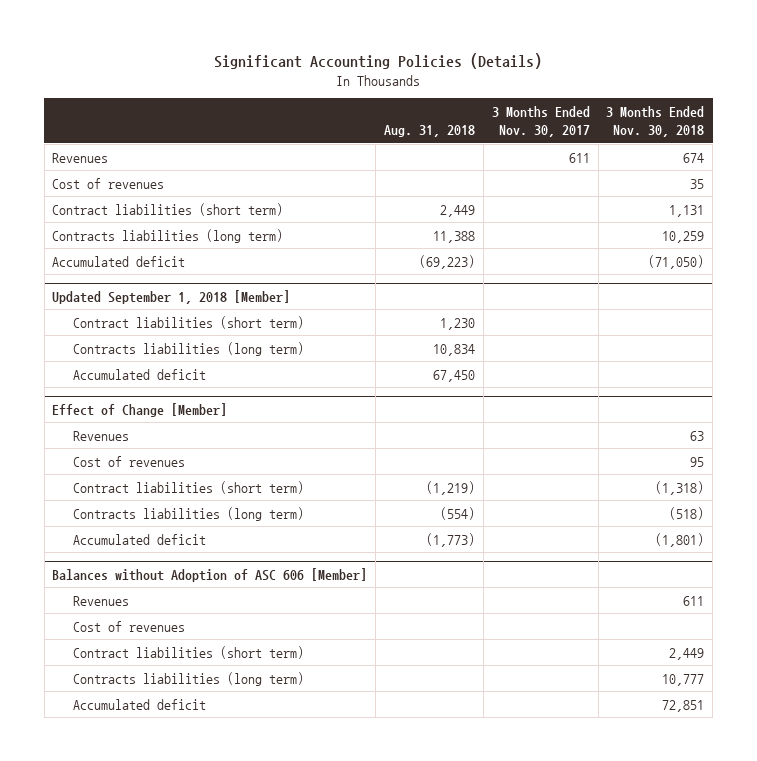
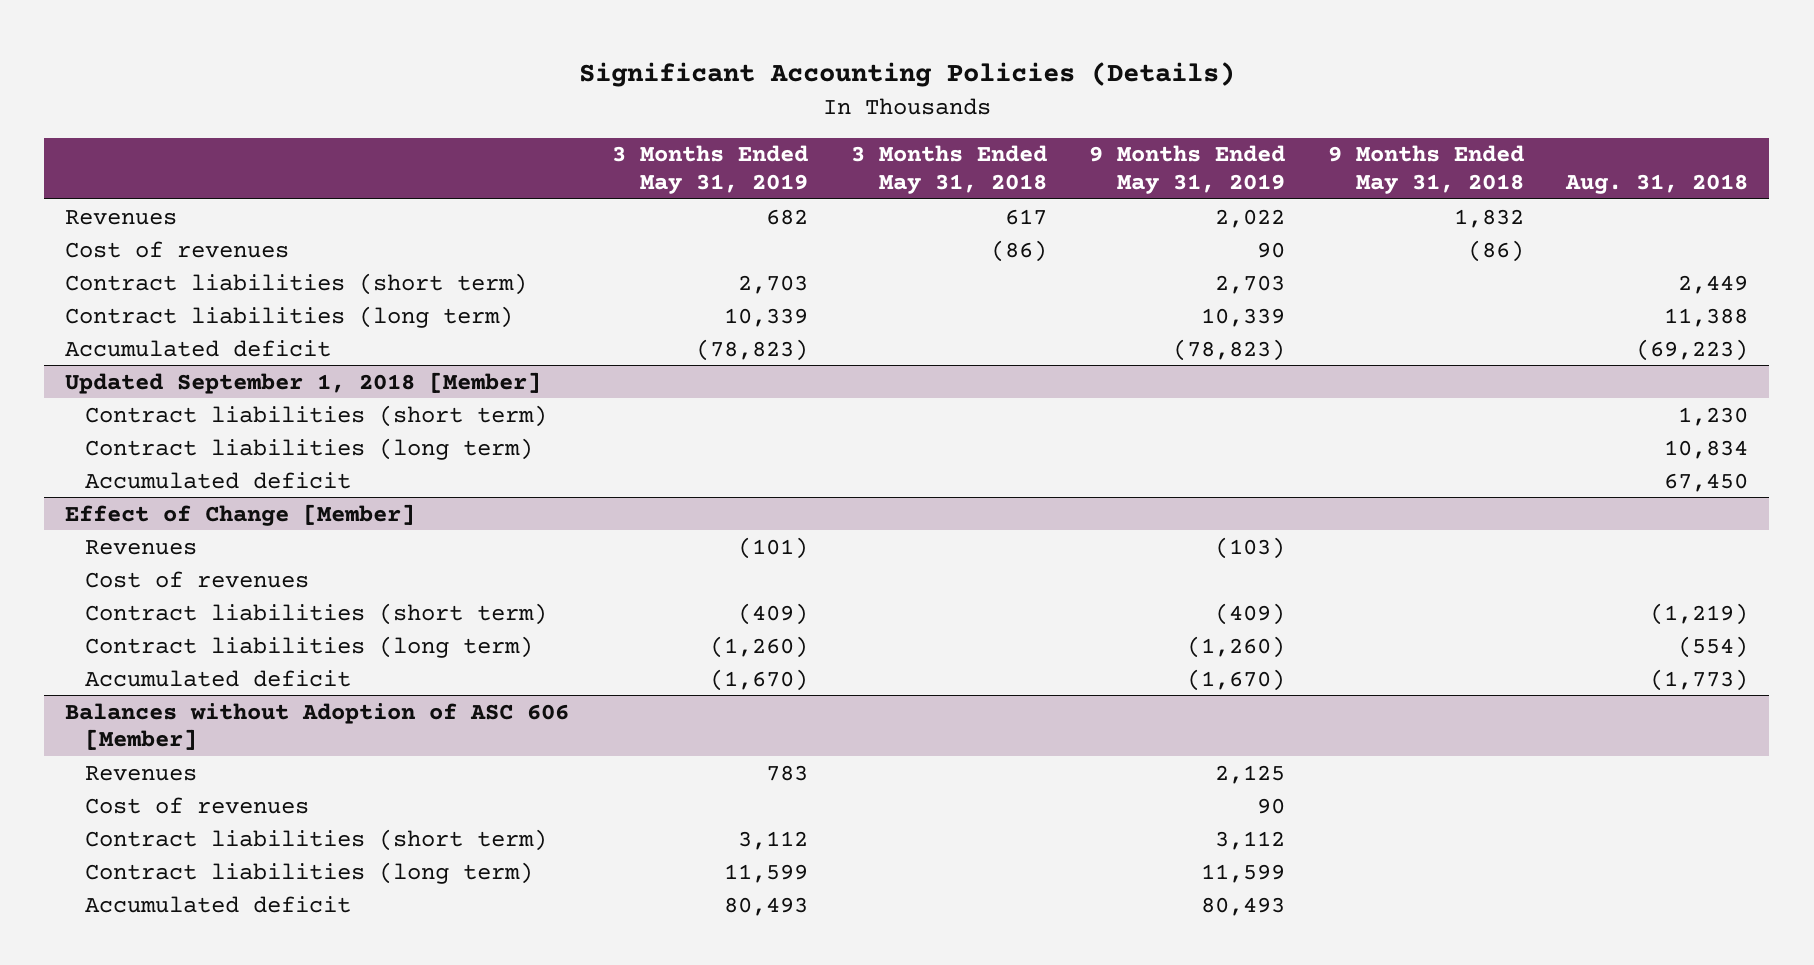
[491,105,590,138] 3 Months Ended Nov. 30, 2017 -> none
[606,105,705,138] 3 Months Ended Nov. 30, 2018 -> none
none -> [611,145,808,194] 3 Months Ended May 31, 2019
none -> [850,145,1047,194] 3 Months Ended May 31, 2018
none -> [1089,145,1286,194] 9 Months Ended May 31, 2019
none -> [1327,145,1524,194] 9 Months Ended May 31, 2018
[52,228,284,243] Contracts liabilities (long term) -> [65,305,514,328] Contract liabilities (long term)
[73,341,305,356] Contracts liabilities (long term) -> [84,437,533,460] Contract liabilities (long term)
[73,506,305,521] Contracts liabilities (long term) -> [84,635,533,658] Contract liabilities (long term)
[73,671,305,686] Contracts liabilities (long term) -> [84,861,533,884] Contract liabilities (long term)

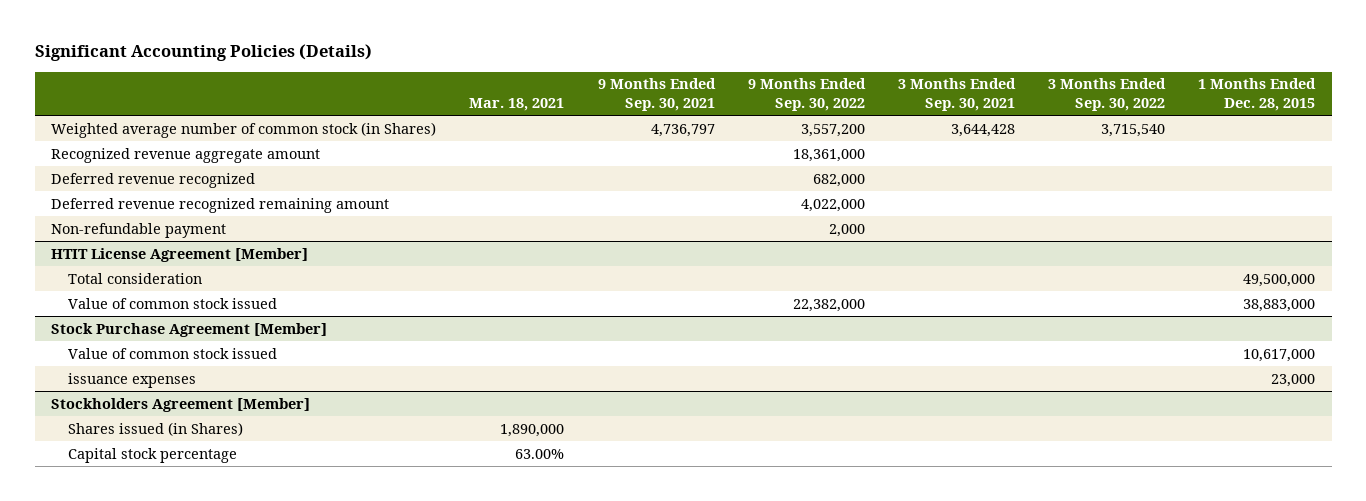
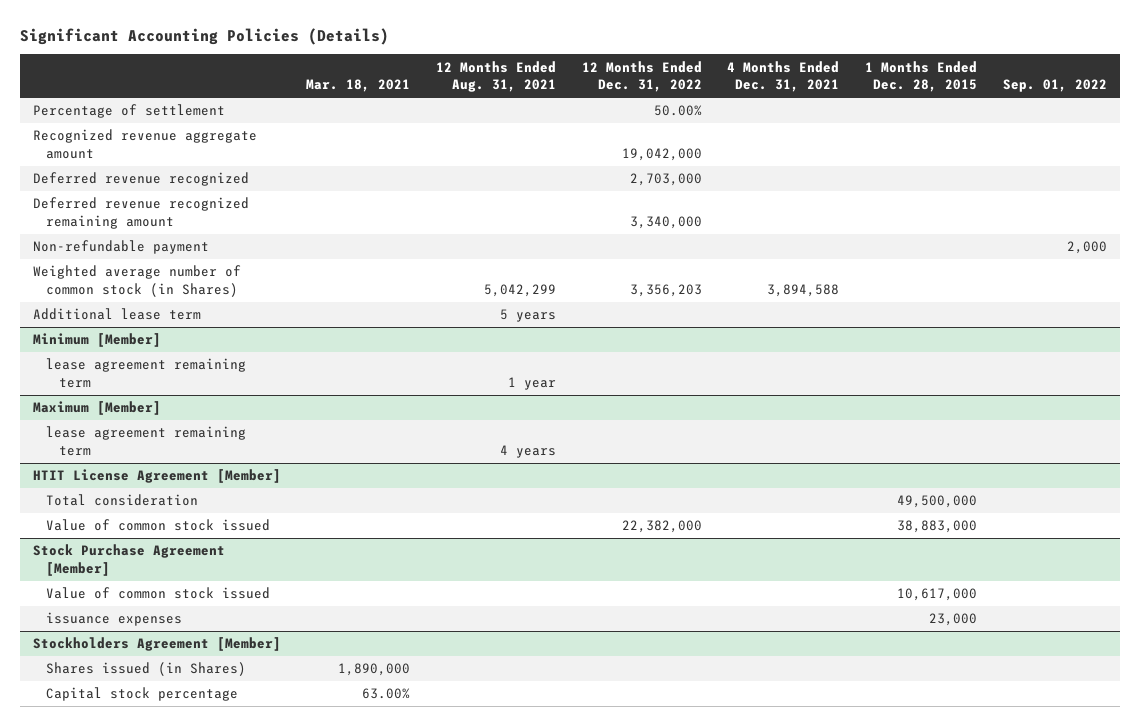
[597,78,716,111] 9 Months Ended Sep. 30, 2021 -> none
[747,78,866,111] 9 Months Ended Sep. 30, 2022 -> none
[897,78,1016,111] 3 Months Ended Sep. 30, 2021 -> none
[1047,78,1166,111] 3 Months Ended Sep. 30, 2022 -> none
none -> [436,60,557,92] 12 Months Ended Aug. 31, 2021
none -> [581,60,702,92] 12 Months Ended Dec. 31, 2022
none -> [727,60,840,92] 4 Months Ended Dec. 31, 2021
none -> [1002,78,1107,92] Sep. 01, 2022
none -> [32,104,225,119] Percentage of settlement
[51,121,437,138] Weighted average number of common stock (in Shares) -> [32,265,241,297] Weighted average number of common stock (in Shares)
none -> [32,308,201,321] Additional lease term
none -> [32,333,161,348] Minimum [Member]
none -> [46,358,247,388] lease agreement remaining term
none -> [32,401,161,416] Maximum [Member]
none -> [46,426,247,456] lease agreement remaining term

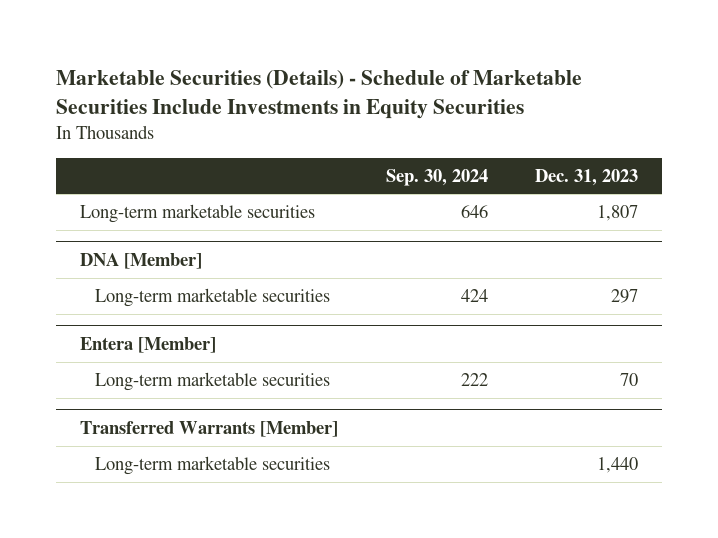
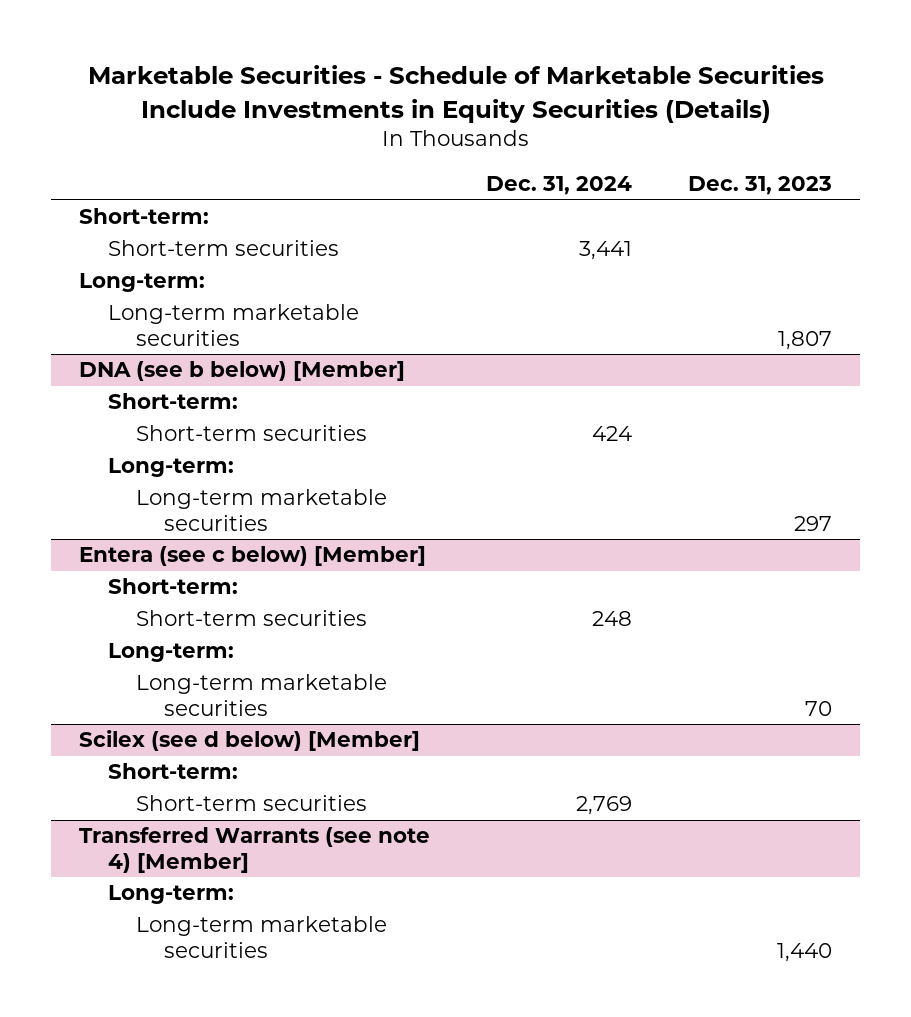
[56,69,583,119] Marketable Securities (Details) - Schedule of Marketable Securities Include Investments in Equity Securities -> [87,65,824,123] Marketable Securities - Schedule of Marketable Securities Include Investments in Equity Securities (Details)
[385,168,488,186] Sep. 30, 2024 -> none
none -> [486,176,633,196] Dec. 31, 2024
none -> [79,208,210,225] Short-term:
none -> [107,240,339,257] Short-term securities
none -> [79,273,206,293] Long-term:
[79,253,202,270] DNA [Member] -> [79,361,406,382] DNA (see b below) [Member]
none -> [107,393,238,410] Short-term:
none -> [135,425,367,442] Short-term securities
none -> [107,458,234,478] Long-term:
[79,337,216,354] Entera [Member] -> [79,546,427,567] Entera (see c below) [Member]
none -> [107,578,238,595] Short-term:
none -> [135,610,367,627] Short-term securities
none -> [107,643,234,663] Long-term:
none -> [79,730,421,752] Scilex (see d below) [Member]
none -> [107,763,238,780] Short-term:
none -> [135,795,367,812] Short-term securities
[79,421,338,438] Transferred Warrants [Member] -> [79,827,431,873] Transferred Warrants (see note 4) [Member]
none -> [107,885,234,905] Long-term:

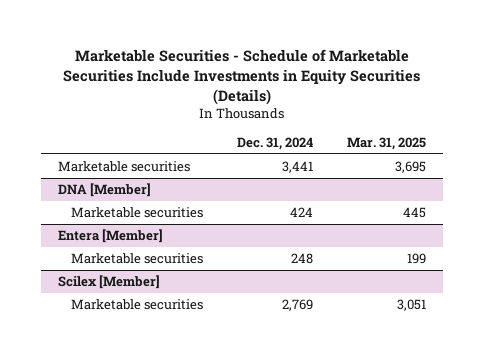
[688,176,833,196] Dec. 31, 2023 -> none
none -> [346,136,426,150] Mar. 31, 2025
[79,208,210,225] Short-term: -> none
[79,273,206,293] Long-term: -> none
[107,304,359,346] Long-term marketable securities -> none
[107,393,238,410] Short-term: -> none
[107,458,234,478] Long-term: -> none
[135,489,387,531] Long-term marketable securities -> none
[107,578,238,595] Short-term: -> none
[107,643,234,663] Long-term: -> none
[135,674,387,716] Long-term marketable securities -> none
[107,763,238,780] Short-term: -> none
[79,827,431,873] Transferred Warrants (see note 4) [Member] -> none
[107,885,234,905] Long-term: -> none
[135,916,387,958] Long-term marketable securities -> none
[107,240,339,257] Short-term securities -> [58,161,191,173] Marketable securities
[79,361,406,382] DNA (see b below) [Member] -> [58,183,152,198] DNA [Member]
[135,425,367,442] Short-term securities -> [71,207,204,219] Marketable securities
[79,546,427,567] Entera (see c below) [Member] -> [58,229,164,244] Entera [Member]
[135,610,367,627] Short-term securities -> [71,253,204,265] Marketable securities
[79,730,421,752] Scilex (see d below) [Member] -> [58,275,161,290] Scilex [Member]
[135,795,367,812] Short-term securities -> [71,299,204,311] Marketable securities

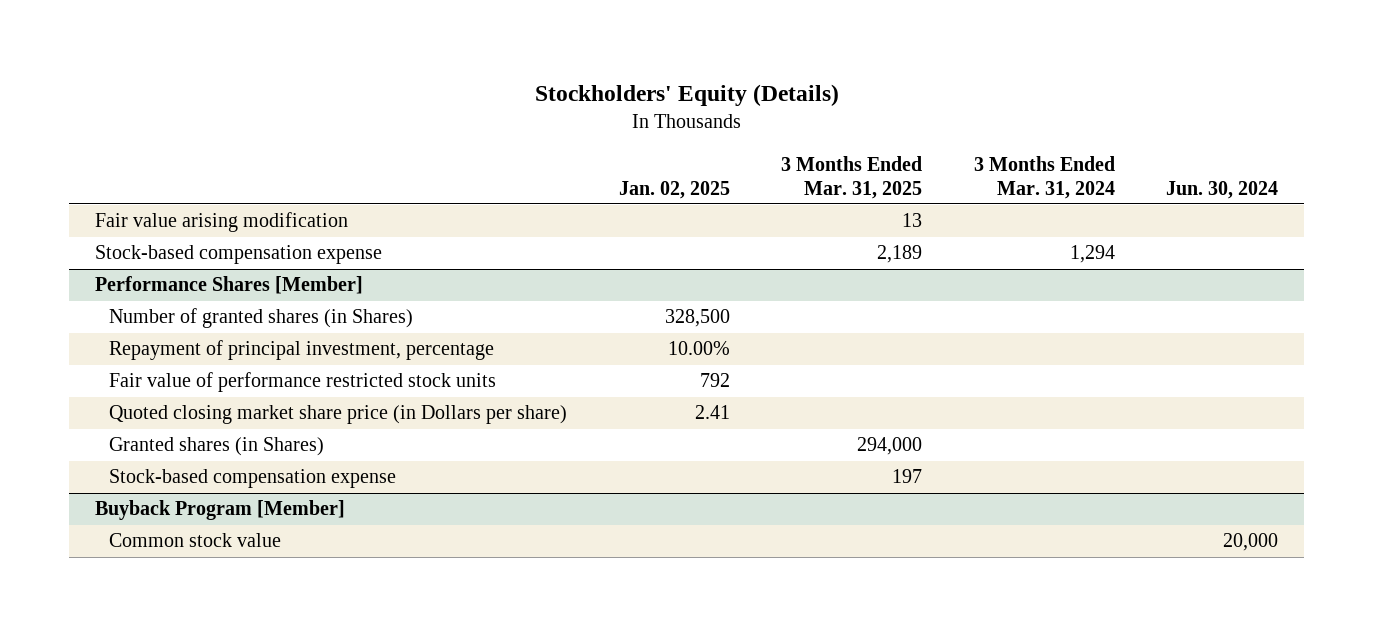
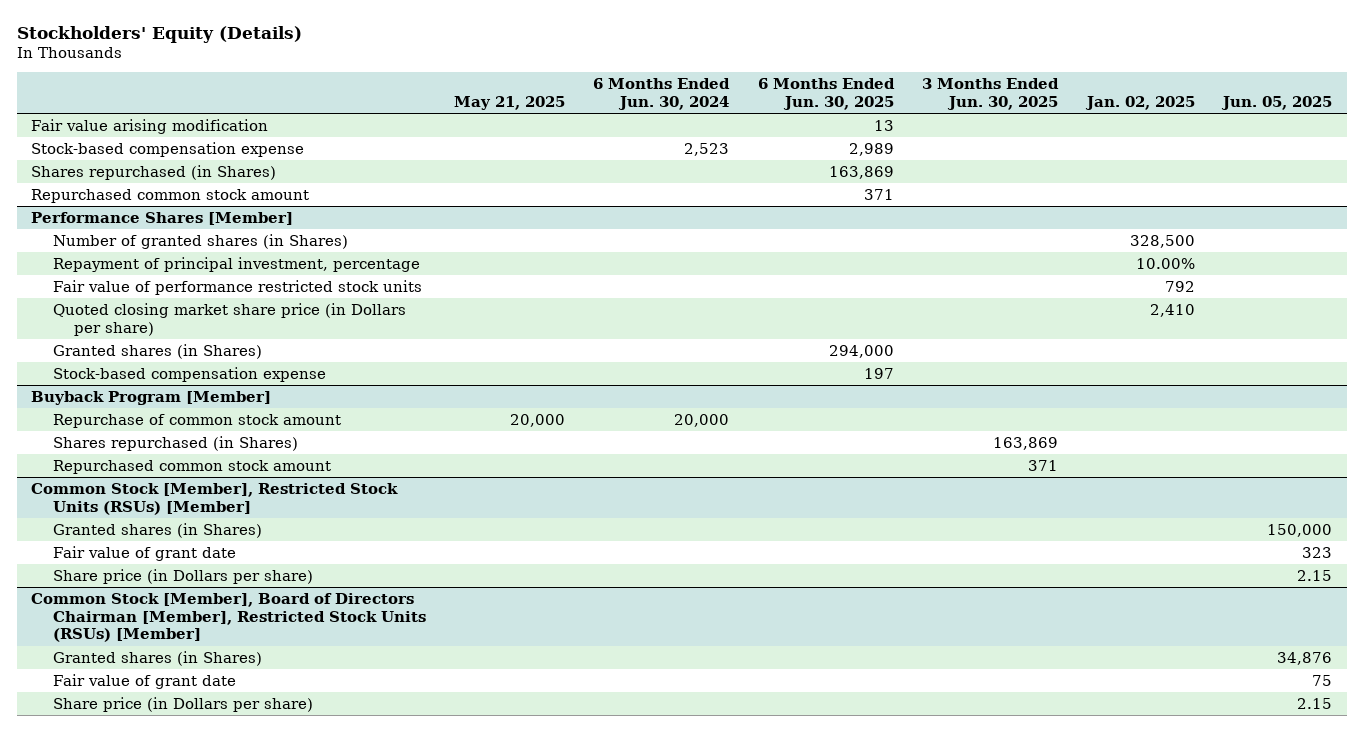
[781,155,923,199] 3 Months Ended Mar. 31, 2025 -> none
[973,155,1115,199] 3 Months Ended Mar. 31, 2024 -> none
[1166,180,1279,199] Jun. 30, 2024 -> none
none -> [453,95,565,110] May 21, 2025
none -> [593,77,731,110] 6 Months Ended Jun. 30, 2024
none -> [757,77,895,110] 6 Months Ended Jun. 30, 2025
none -> [922,77,1060,110] 3 Months Ended Jun. 30, 2025
none -> [1221,95,1333,110] Jun. 05, 2025
none -> [30,164,276,180] Shares repurchased (in Shares)
none -> [30,188,309,203] Repurchased common stock amount
[694,405,730,420] 2.41 -> [1149,303,1195,317] 2,410
[109,533,282,548] Common stock value -> [52,413,341,428] Repurchase of common stock amount
none -> [52,435,298,451] Shares repurchased (in Shares)
none -> [52,459,331,474] Repurchased common stock amount
none -> [30,482,398,515] Common Stock [Member], Restricted Stock Units (RSUs) [Member]
none -> [52,522,262,538] Granted shares (in Shares)
none -> [52,545,236,561] Fair value of grant date
none -> [52,568,313,584] Share price (in Dollars per share)
none -> [30,592,426,643] Common Stock [Member], Board of Directors Chairman [Member], Restricted Stock Units (RSUs) [Member]
none -> [52,650,262,666] Granted shares (in Shares)
none -> [52,673,236,689] Fair value of grant date
none -> [52,696,313,712] Share price (in Dollars per share)

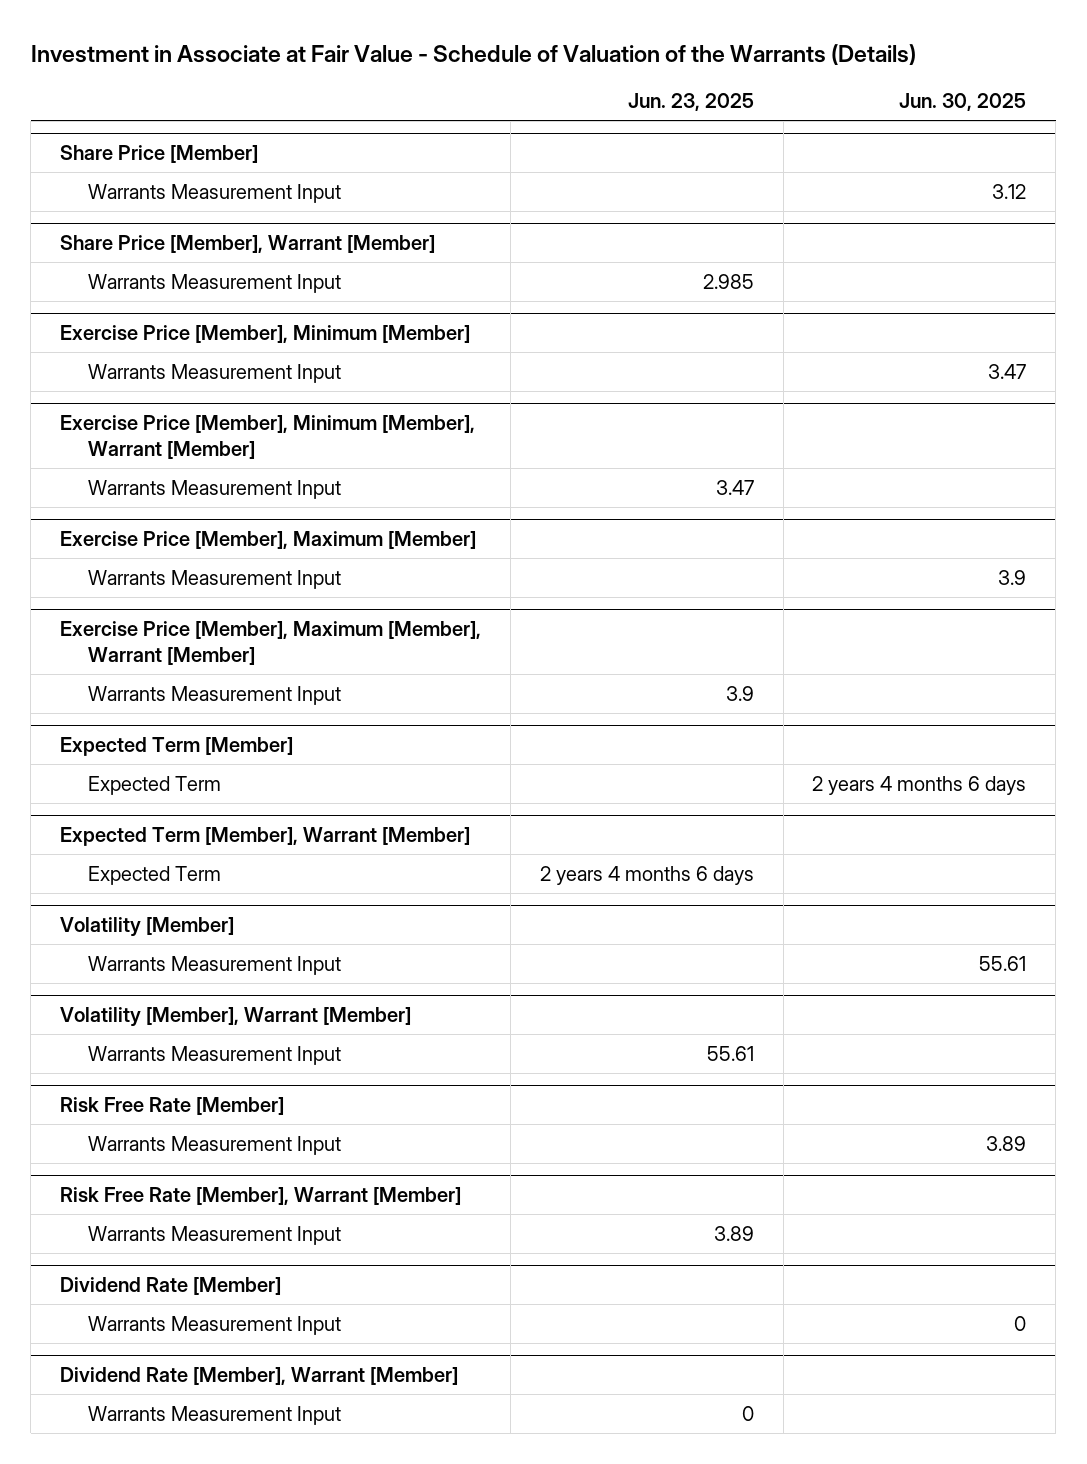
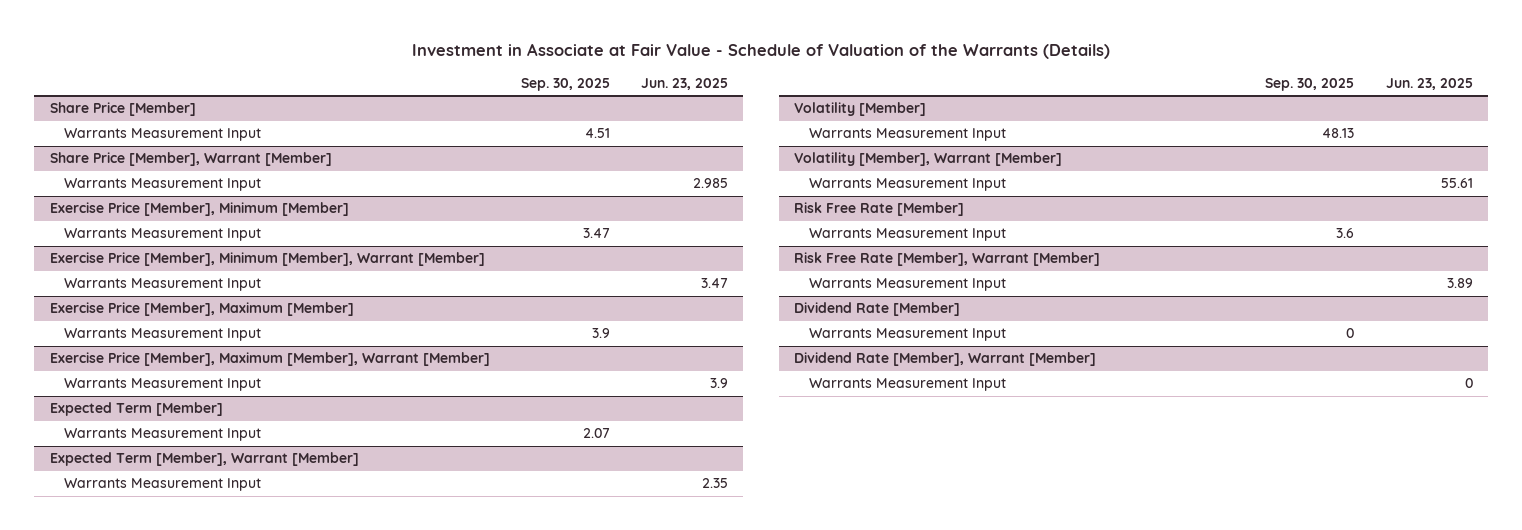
[899,93,1027,112] Jun. 30, 2025 -> none
none -> [520,77,610,91] Sep. 30, 2025
[88,775,222,795] Expected Term -> none
none -> [63,428,261,442] Warrants Measurement Input
[88,865,222,885] Expected Term -> none
none -> [63,478,261,492] Warrants Measurement Input

